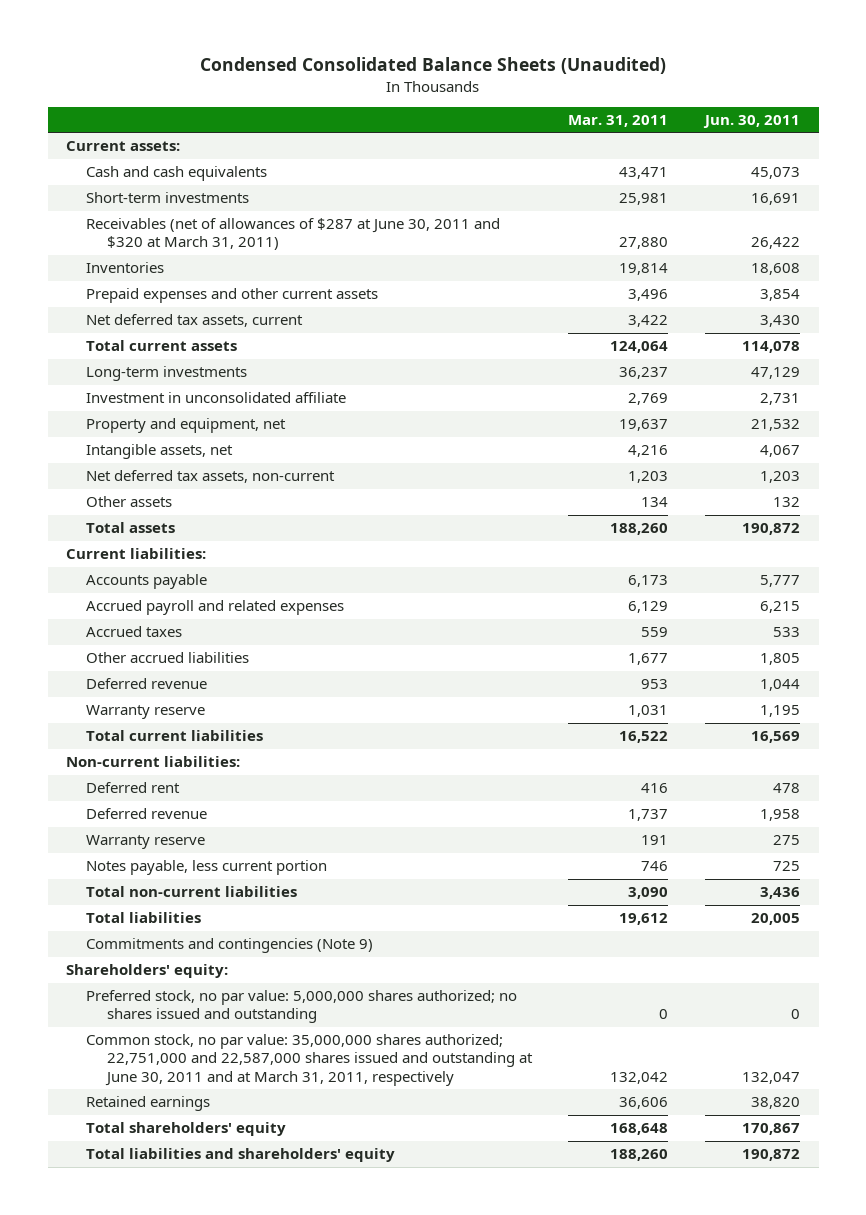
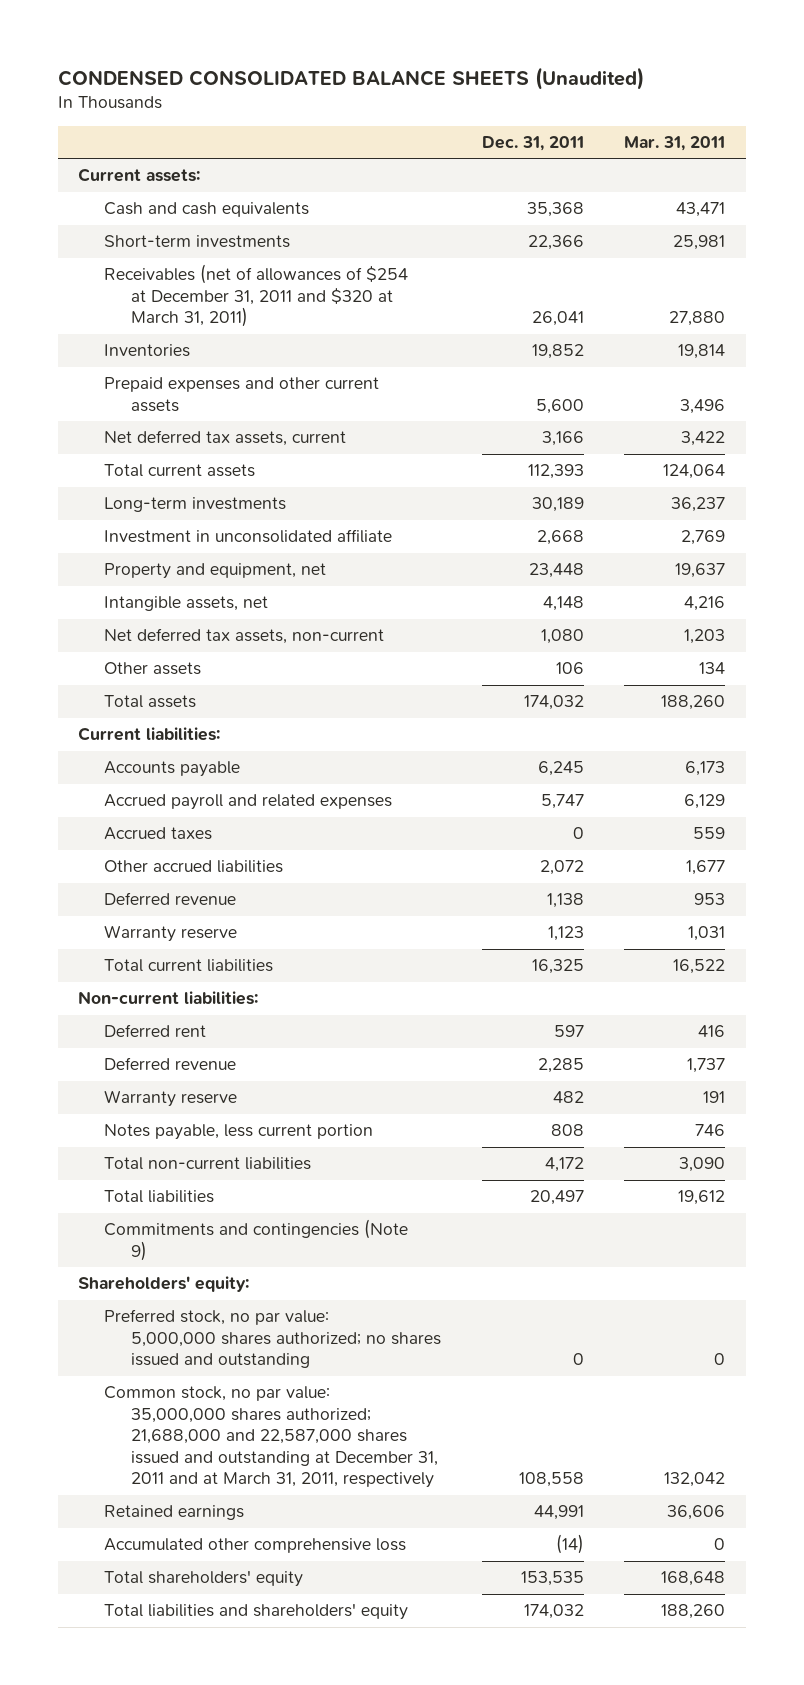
[200,57,667,75] Condensed Consolidated Balance Sheets (Unaudited) -> [57,66,644,90] CONDENSED CONSOLIDATED BALANCE SHEETS (Unaudited)
[703,114,801,128] Jun. 30, 2011 -> none
none -> [481,135,584,151] Dec. 31, 2011
[86,218,501,251] Receivables (net of allowances of $287 at June 30, 2011 and $320 at March 31, 2011) -> [104,264,409,328] Receivables (net of allowances of $254 at December 31, 2011 and $320 at March 31, 2011)
[86,1034,533,1086] Common stock, no par value: 35,000,000 shares authorized; 22,751,000 and 22,587,000 shares issued and outstanding at June 30, 2011 and at March 31, 2011, respectively -> [104,1386,438,1489] Common stock, no par value: 35,000,000 shares authorized; 21,688,000 and 22,587,000 shares issued and outstanding at December 31, 2011 and at March 31, 2011, respectively
none -> [104,1538,407,1554] Accumulated other comprehensive loss

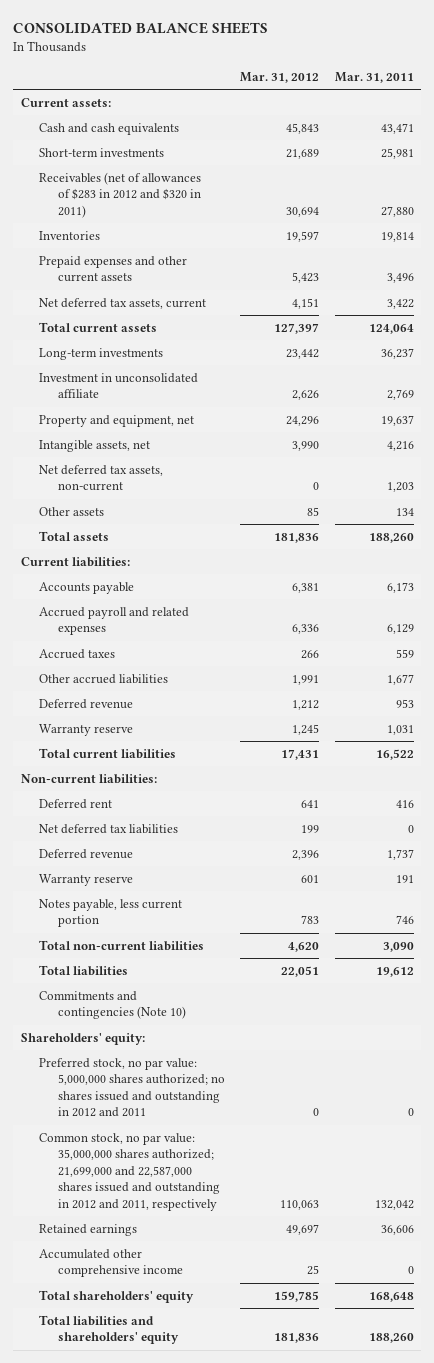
[57,66,644,90] CONDENSED CONSOLIDATED BALANCE SHEETS (Unaudited) -> [12,22,268,35] CONSOLIDATED BALANCE SHEETS
[481,135,584,151] Dec. 31, 2011 -> none
none -> [240,71,320,83] Mar. 31, 2012
[104,264,409,328] Receivables (net of allowances of $254 at December 31, 2011 and $320 at March 31, 2011) -> [39,171,202,218] Receivables (net of allowances of $283 in 2012 and $320 in 2011)
none -> [39,823,179,834] Net deferred tax liabilities
[104,1219,409,1261] Commitments and contingencies (Note 9) -> [39,990,186,1020] Commitments and contingencies (Note 10)
[104,1309,441,1369] Preferred stock, no par value: 5,000,000 shares authorized; no shares issued and outstanding -> [39,1057,225,1118] Preferred stock, no par value: 5,000,000 shares authorized; no shares issued and outstanding in 2012 and 2011
[104,1386,438,1489] Common stock, no par value: 35,000,000 shares authorized; 21,688,000 and 22,587,000 shares issued and outstanding at December 31, 2011 and at March 31, 2011, respectively -> [39,1132,220,1211] Common stock, no par value: 35,000,000 shares authorized; 21,699,000 and 22,587,000 shares issued and outstanding in 2012 and 2011, respectively
[104,1538,407,1554] Accumulated other comprehensive loss -> [39,1248,183,1278] Accumulated other comprehensive income

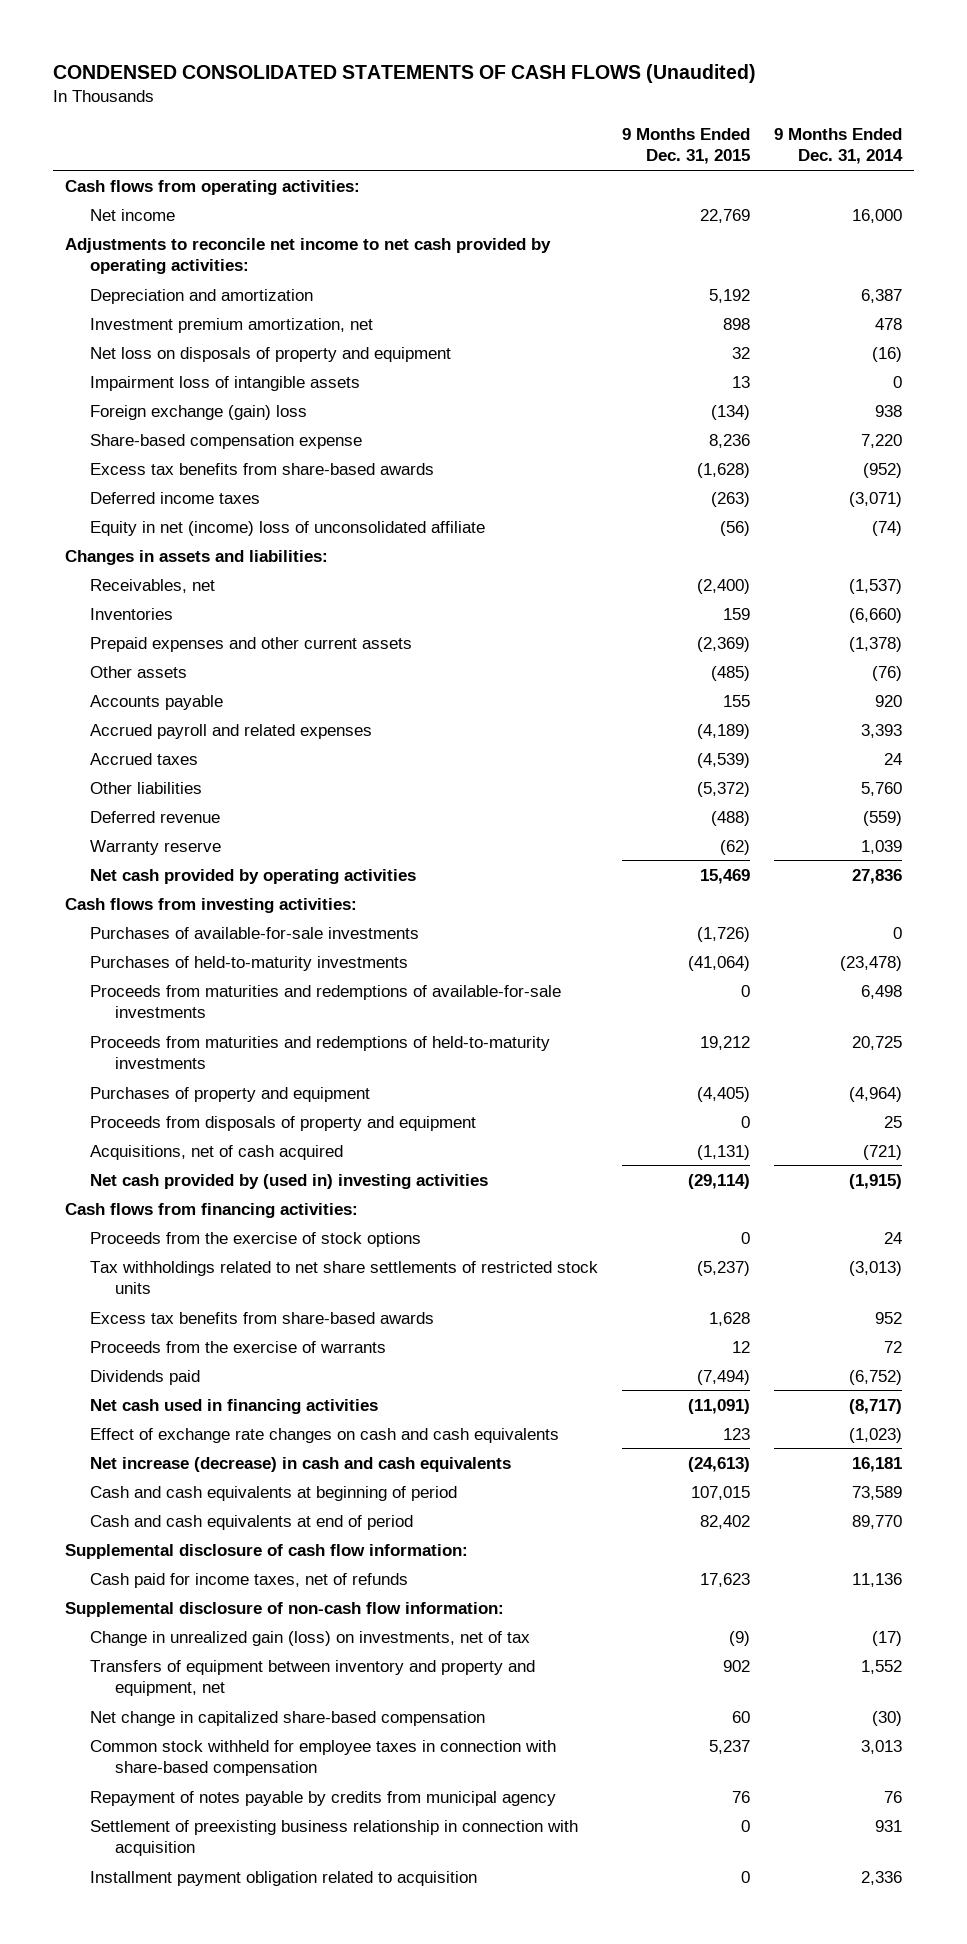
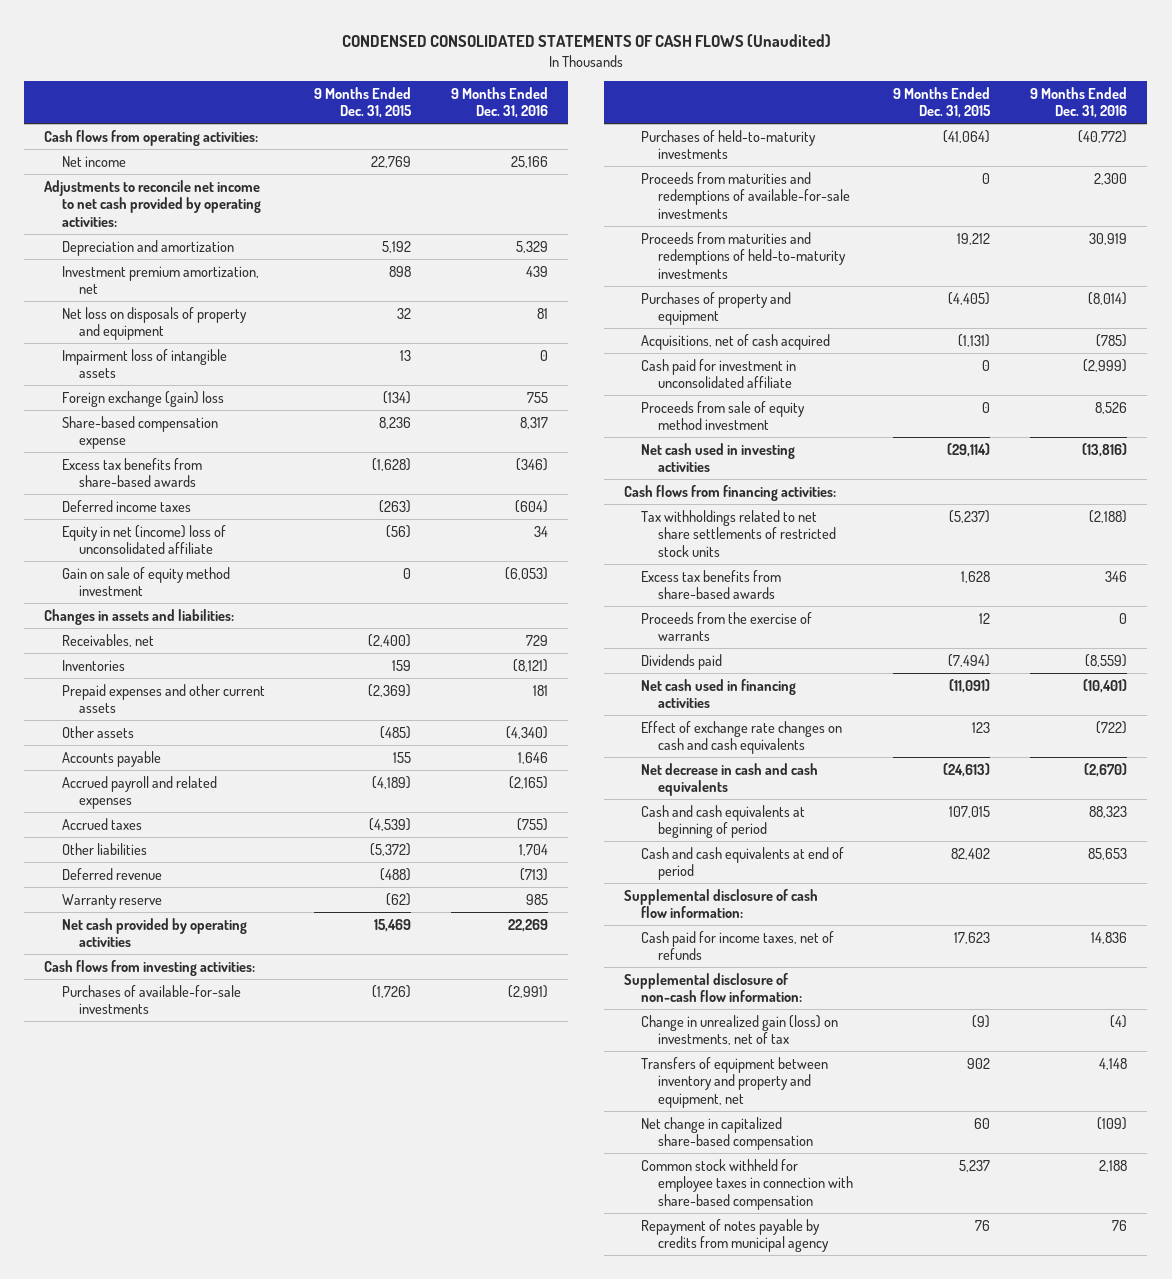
[774,127,904,165] 9 Months Ended Dec. 31, 2014 -> none
none -> [450,86,548,119] 9 Months Ended Dec. 31, 2016
none -> [61,566,230,597] Gain on sale of equity method investment
[89,1115,476,1131] Proceeds from disposals of property and equipment -> none
none -> [641,358,797,389] Cash paid for investment in unconsolidated affiliate
none -> [641,400,806,431] Proceeds from sale of equity method investment
[89,1173,488,1189] Net cash provided by (used in) investing activities -> [641,442,796,473] Net cash used in investing activities
[89,1231,421,1247] Proceeds from the exercise of stock options -> none
[89,1456,511,1472] Net increase (decrease) in cash and cash equivalents -> [641,762,819,797] Net decrease in cash and cash equivalents
[89,1819,578,1857] Settlement of preexisting business relationship in connection with acquisition -> none
[89,1870,477,1886] Installment payment obligation related to acquisition -> none

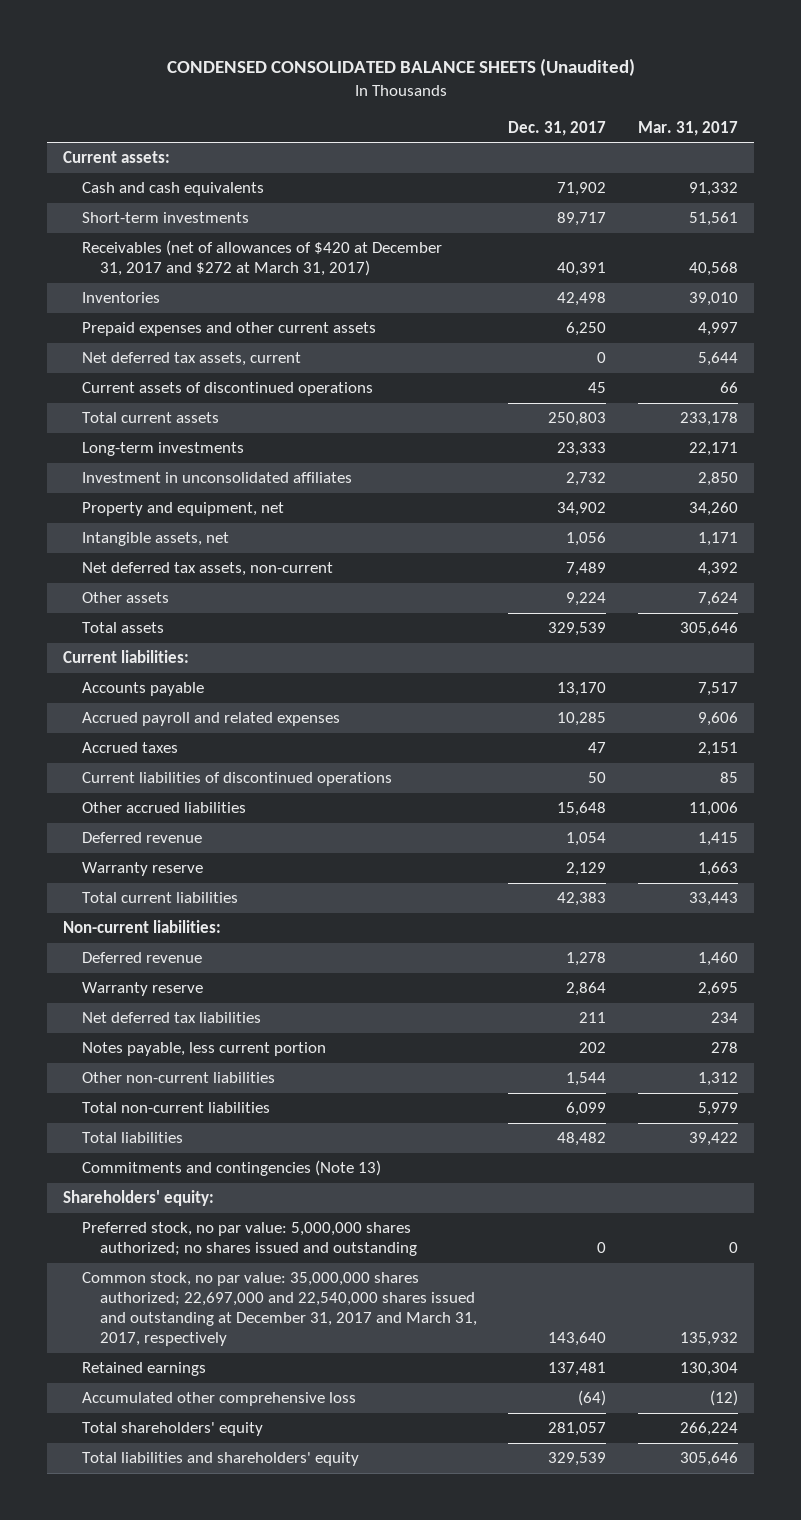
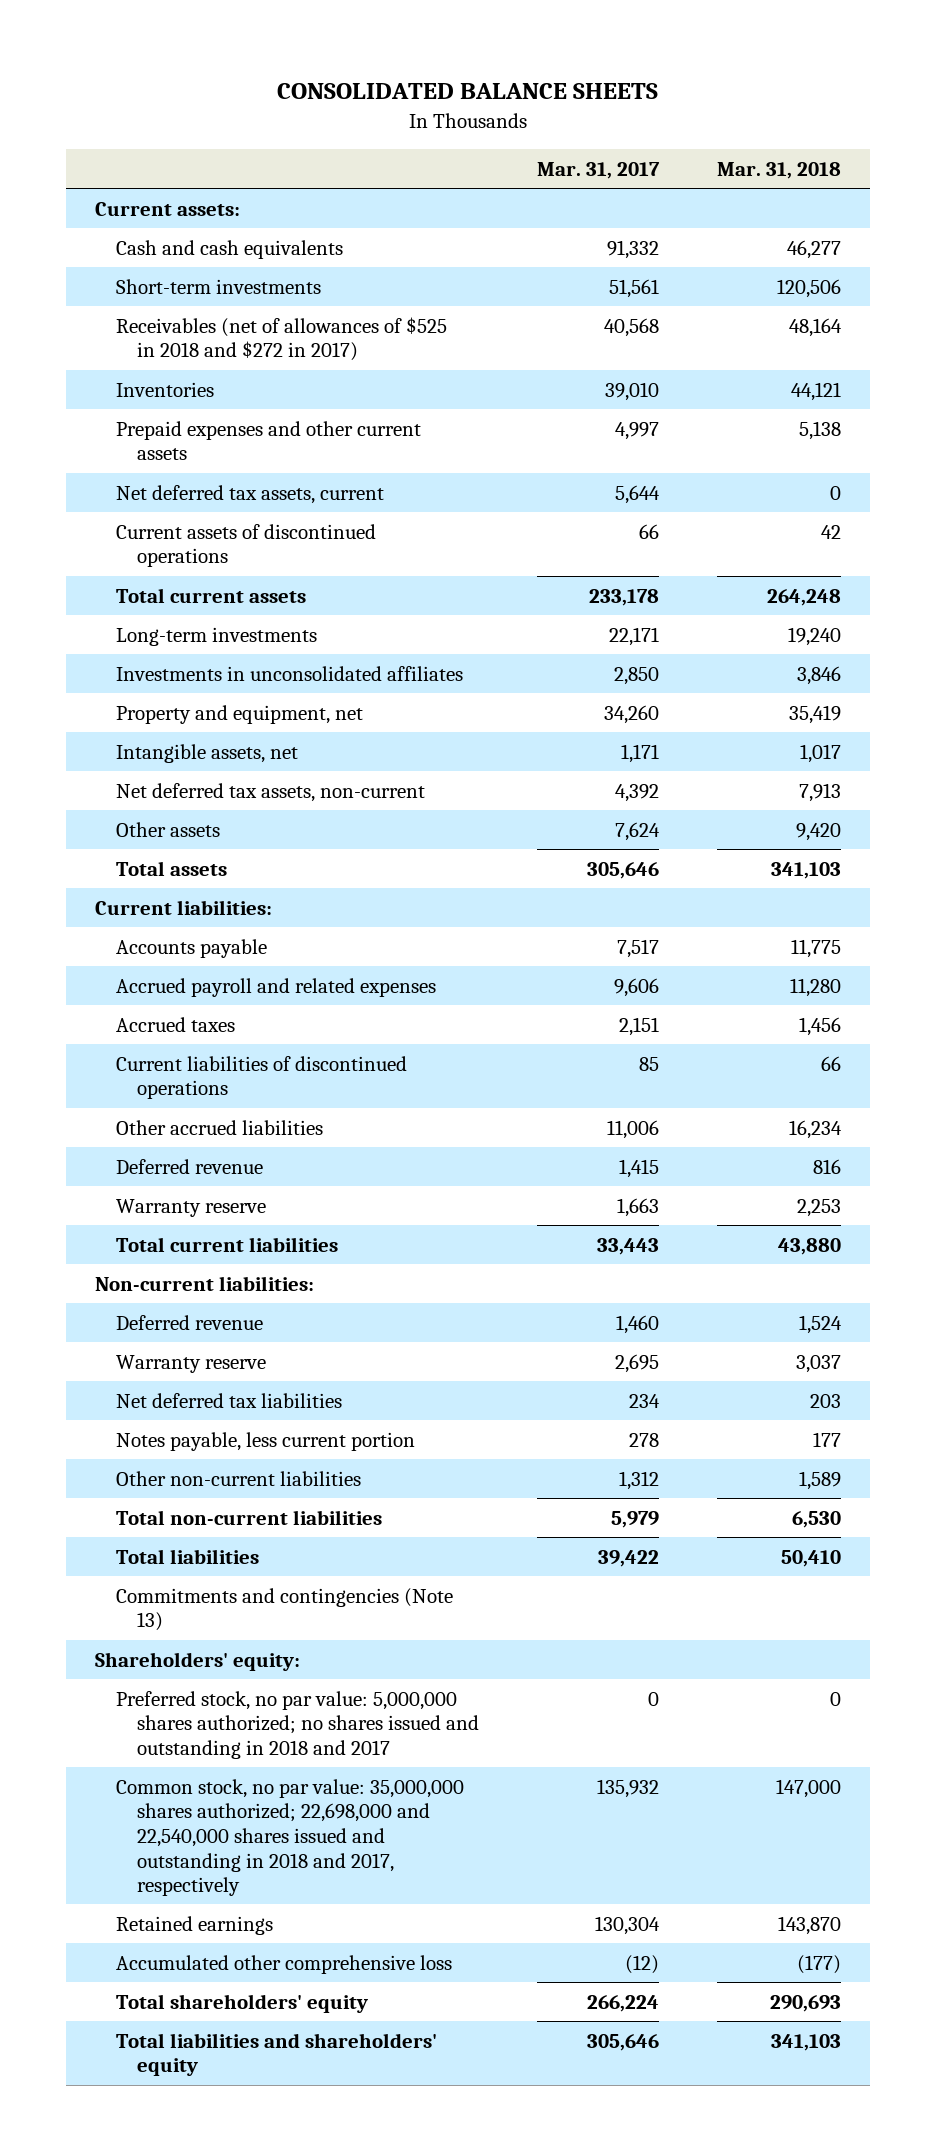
[166,58,635,77] CONDENSED CONSOLIDATED BALANCE SHEETS (Unaudited) -> [277,83,659,100] CONSOLIDATED BALANCE SHEETS
[508,120,607,136] Dec. 31, 2017 -> none
none -> [716,161,841,179] Mar. 31, 2018
[81,240,442,277] Receivables (net of allowances of $420 at December 31, 2017 and $272 at March 31, 2017) -> [116,316,448,362] Receivables (net of allowances of $525 in 2018 and $272 in 2017)
[81,472,352,484] Investment in unconsolidated affiliates -> [116,665,464,681] Investments in unconsolidated affiliates
[81,1222,417,1257] Preferred stock, no par value: 5,000,000 shares authorized; no shares issued and outstanding -> [116,1690,480,1759] Preferred stock, no par value: 5,000,000 shares authorized; no shares issued and outstanding in 2018 and 2017
[81,1272,477,1346] Common stock, no par value: 35,000,000 shares authorized; 22,697,000 and 22,540,000 shares issued and outstanding at December 31, 2017 and March 31, 2017, respectively -> [116,1778,465,1897] Common stock, no par value: 35,000,000 shares authorized; 22,698,000 and 22,540,000 shares issued and outstanding in 2018 and 2017, respectively

